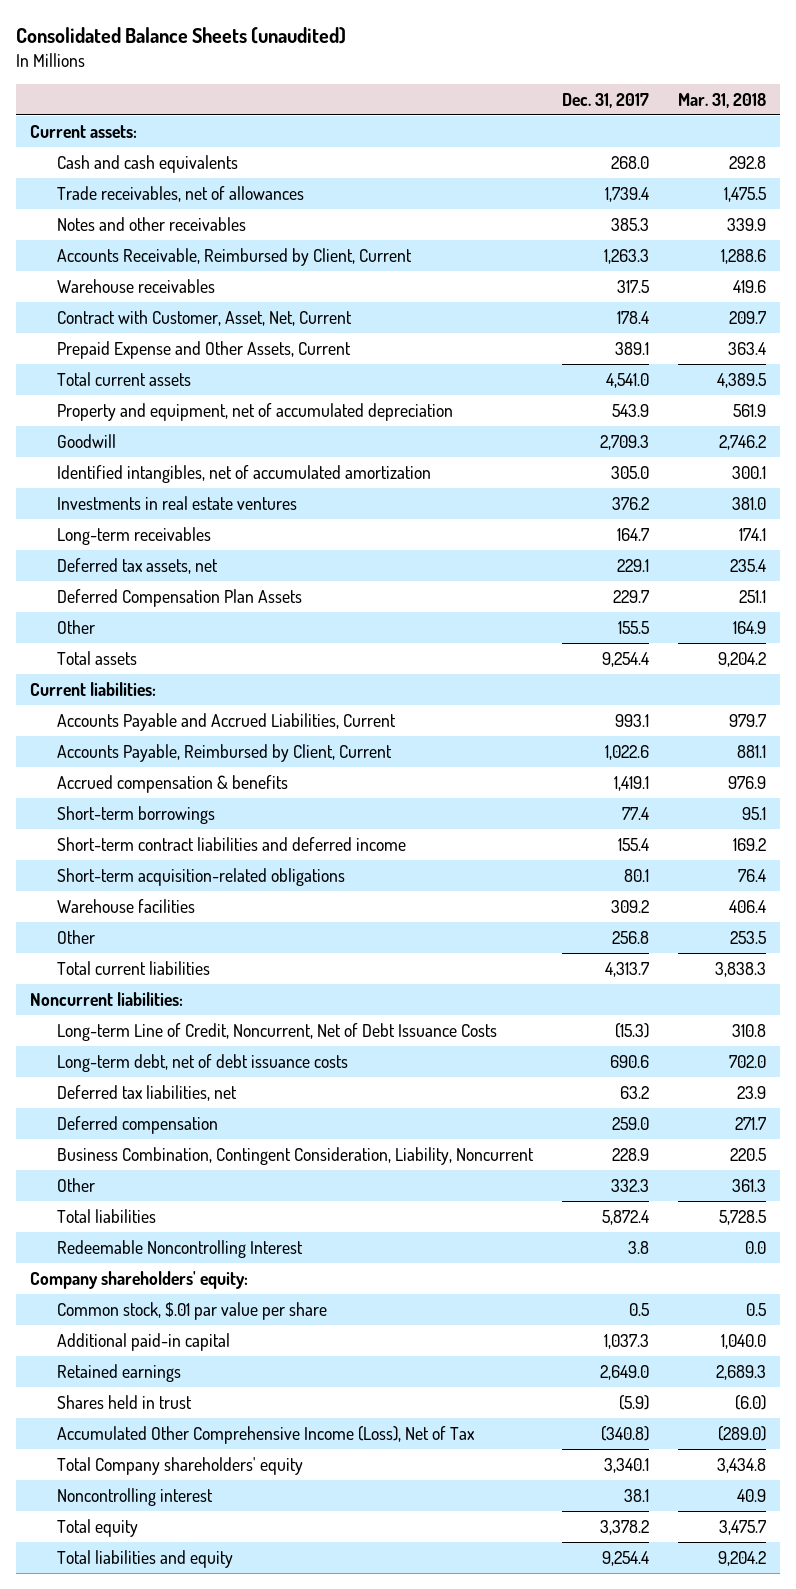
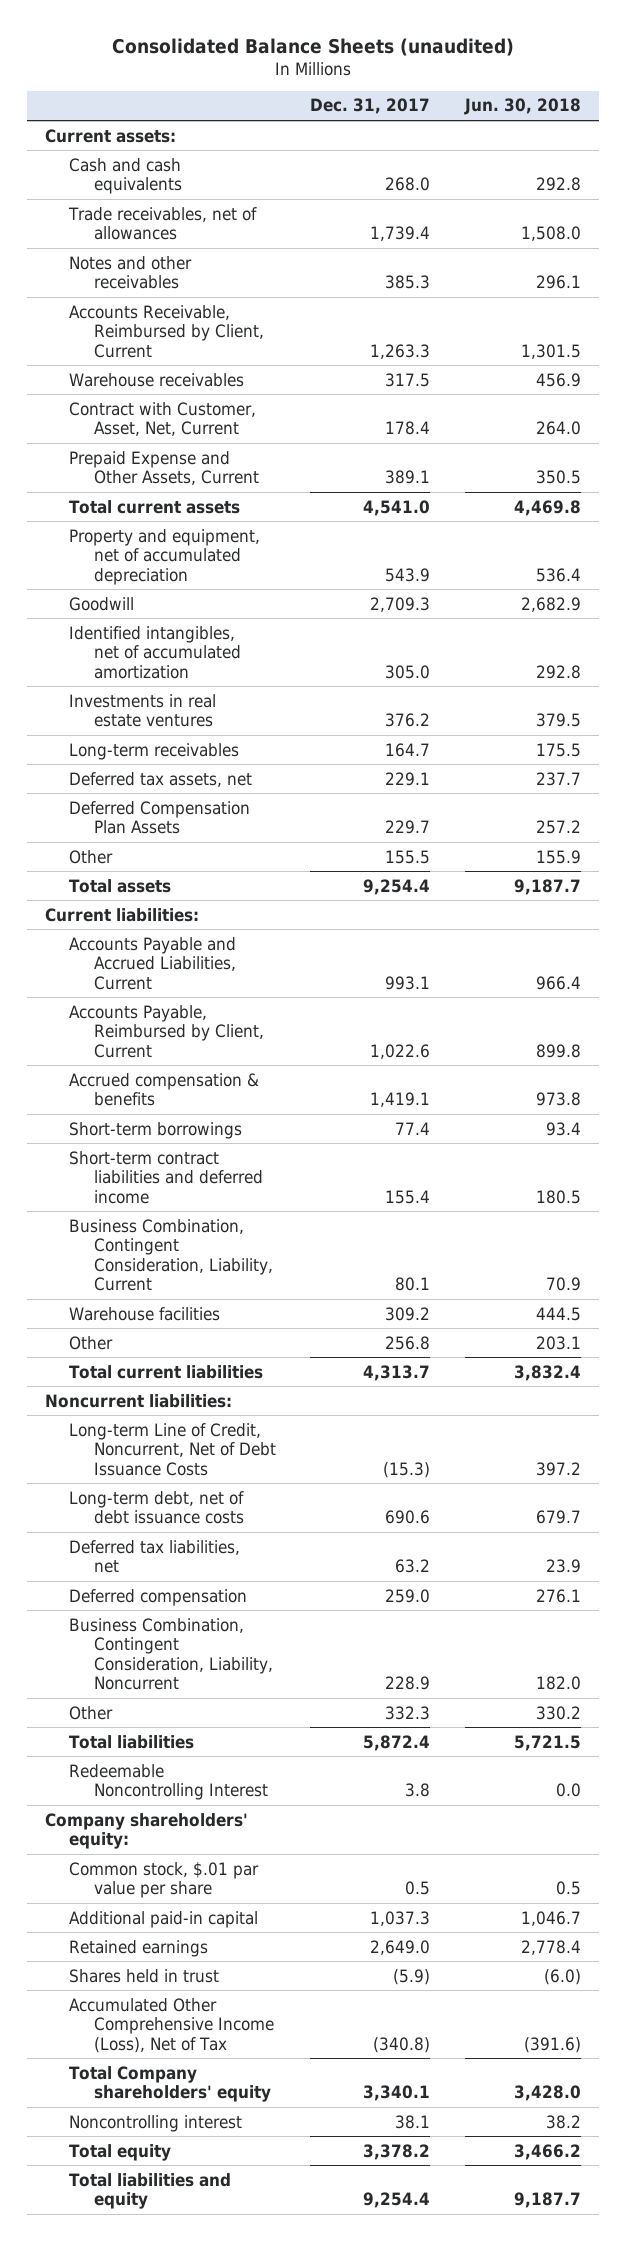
[677,93,766,109] Mar. 31, 2018 -> none
none -> [464,98,582,116] Jun. 30, 2018
[57,867,346,886] Short-term acquisition-related obligations -> [69,1218,273,1292] Business Combination, Contingent Consideration, Liability, Current

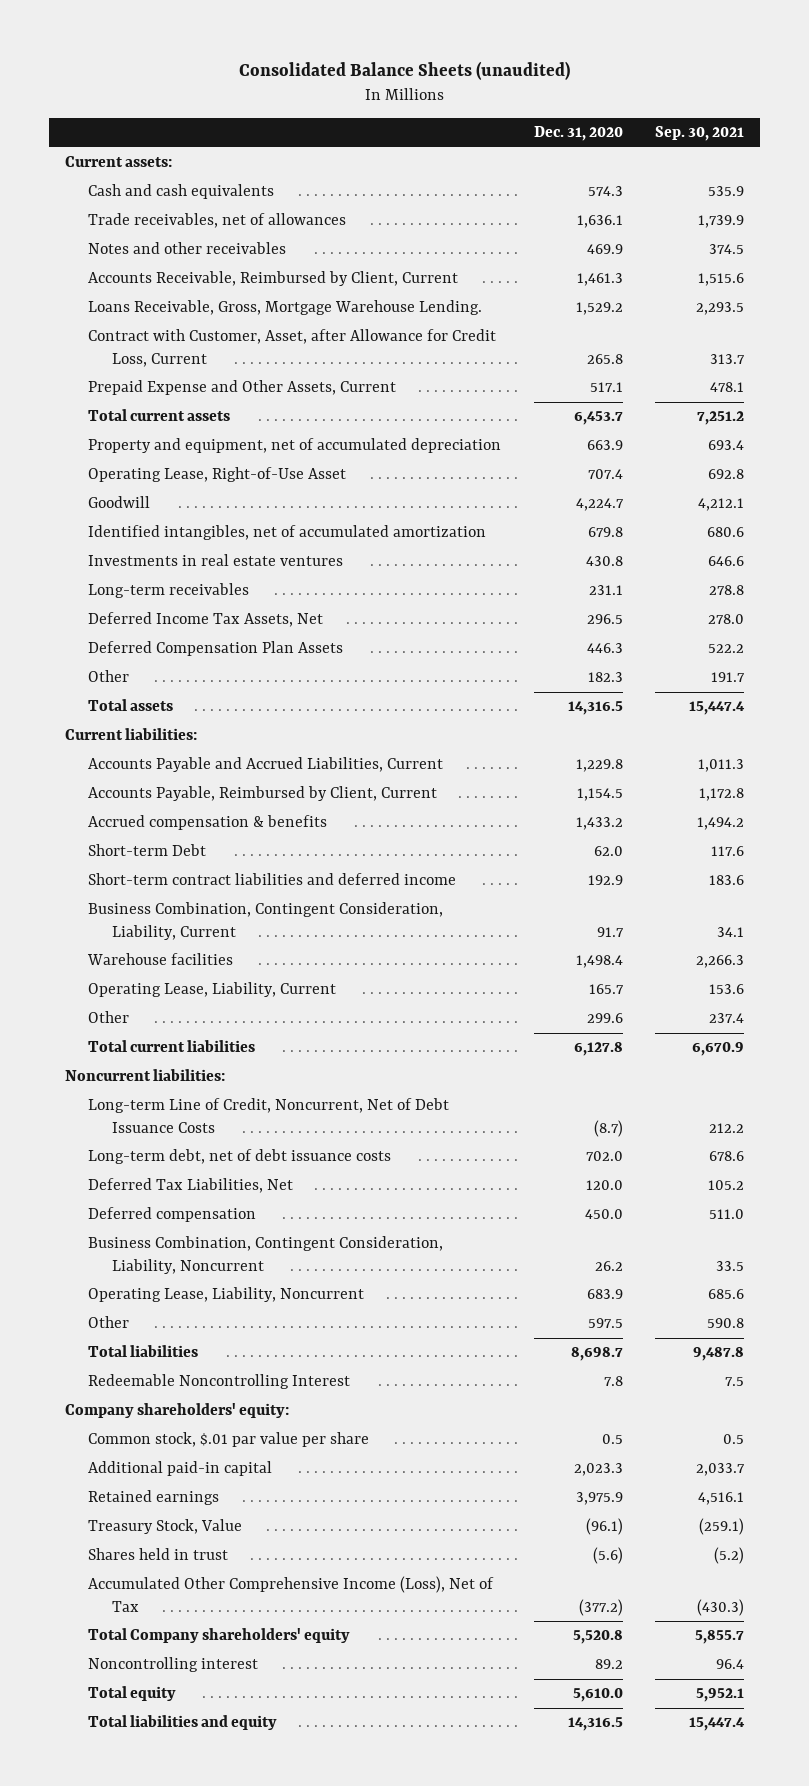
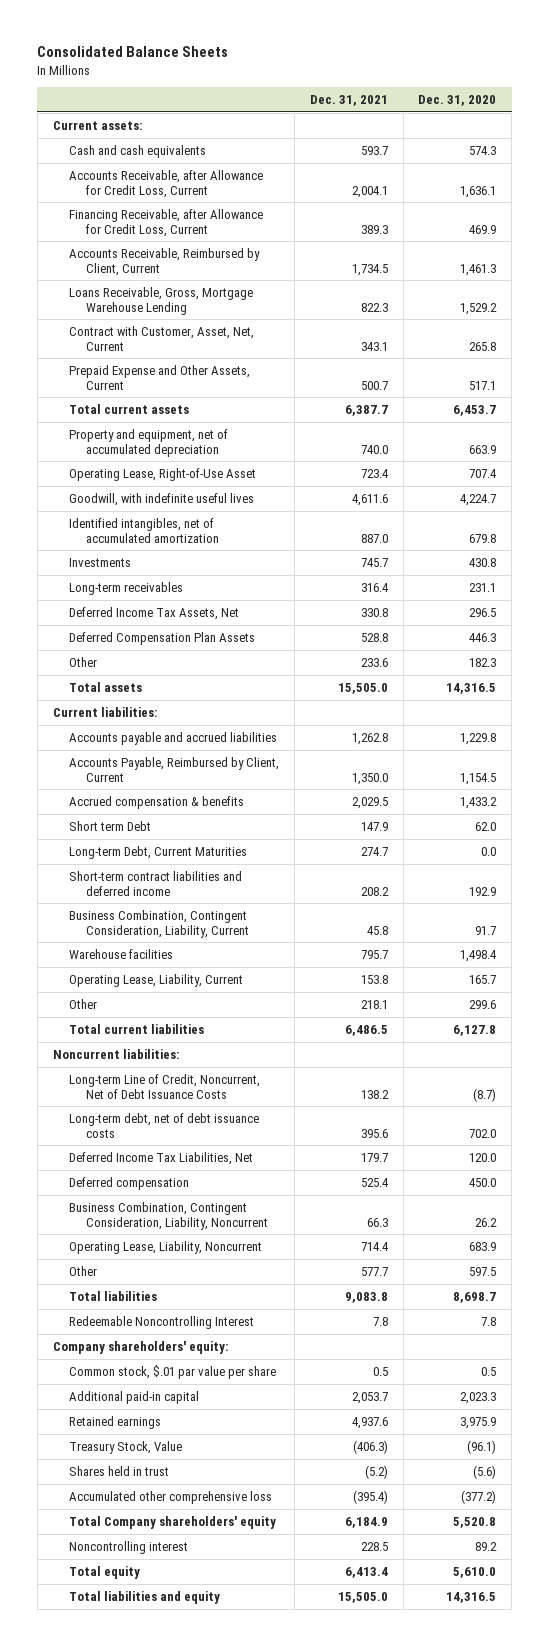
[238,61,570,81] Consolidated Balance Sheets (unaudited) -> [37,46,229,58] Consolidated Balance Sheets
[654,126,744,142] Sep. 30, 2021 -> none
none -> [309,95,388,107] Dec. 31, 2021
[88,213,347,229] Trade receivables, net of allowances -> [69,169,264,198] Accounts Receivable, after Allowance for Credit Loss, Current
[88,242,287,255] Notes and other receivables -> [69,208,264,237] Financing Receivable, after Allowance for Credit Loss, Current
[88,300,483,316] Loans Receivable, Gross, Mortgage Warehouse Lending. -> [69,286,254,315] Loans Receivable, Gross, Mortgage Warehouse Lending
[88,329,497,367] Contract with Customer, Asset, after Allowance for Credit Loss, Current -> [69,325,255,351] Contract with Customer, Asset, Net, Current
[88,496,151,509] Goodwill -> [69,492,255,506] Goodwill, with indefinite useful lives
[88,554,344,567] Investments in real estate ventures -> [69,557,132,567] Investments
[88,757,444,773] Accounts Payable and Accrued Liabilities, Current -> [69,731,278,745] Accounts payable and accrued liabilities
[88,844,207,857] Short-term Debt -> [69,820,152,831] Short term Debt
none -> [69,845,248,859] Long-term Debt, Current Maturities
[88,1178,294,1194] Deferred Tax Liabilities, Net -> [69,1151,254,1165] Deferred Income Tax Liabilities, Net
[88,1576,495,1612] Accumulated Other Comprehensive Income (Loss), Net of Tax -> [69,1490,273,1504] Accumulated other comprehensive loss

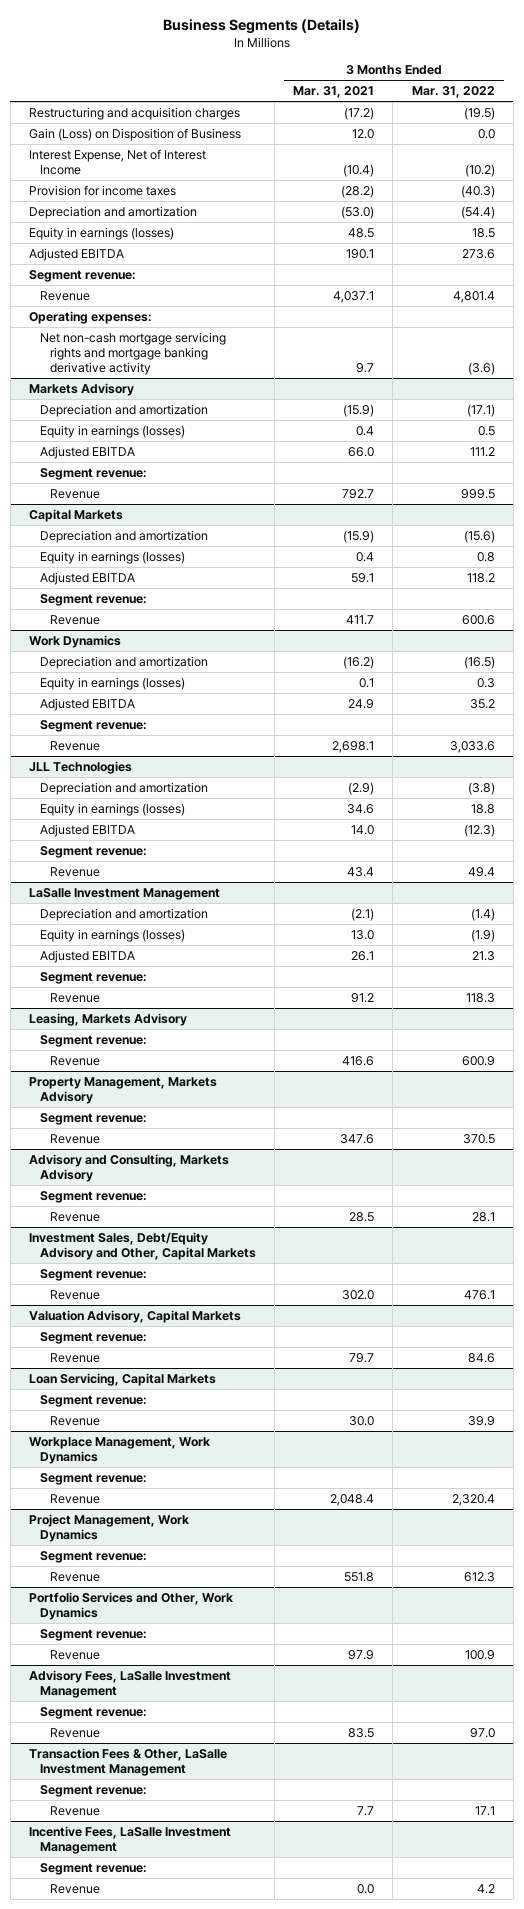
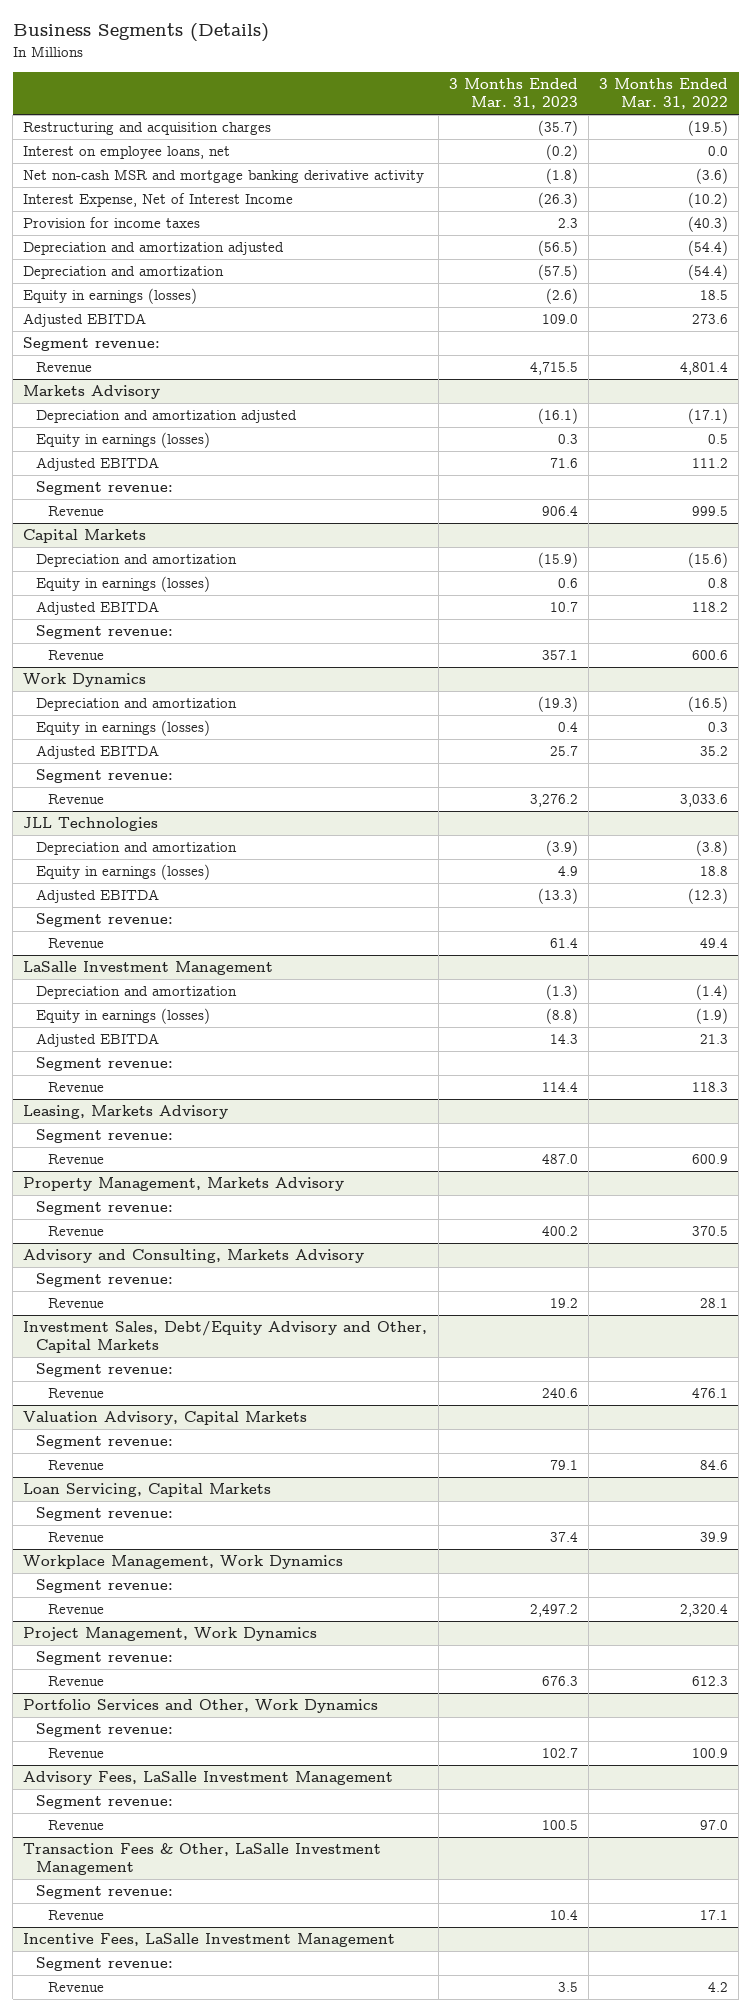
[293,86,375,99] Mar. 31, 2021 -> none
none -> [448,78,578,110] 3 Months Ended Mar. 31, 2023
[28,127,241,141] Gain (Loss) on Disposition of Business -> none
none -> [23,146,231,160] Interest on employee loans, net
none -> [23,169,425,184] Net non-cash MSR and mortgage banking derivative activity
none -> [23,242,285,256] Depreciation and amortization adjusted
[28,310,152,324] Operating expenses: -> none
[39,331,226,375] Net non-cash mortgage servicing rights and mortgage banking derivative activity -> none
[39,403,208,417] Depreciation and amortization -> [35,410,297,424] Depreciation and amortization adjusted

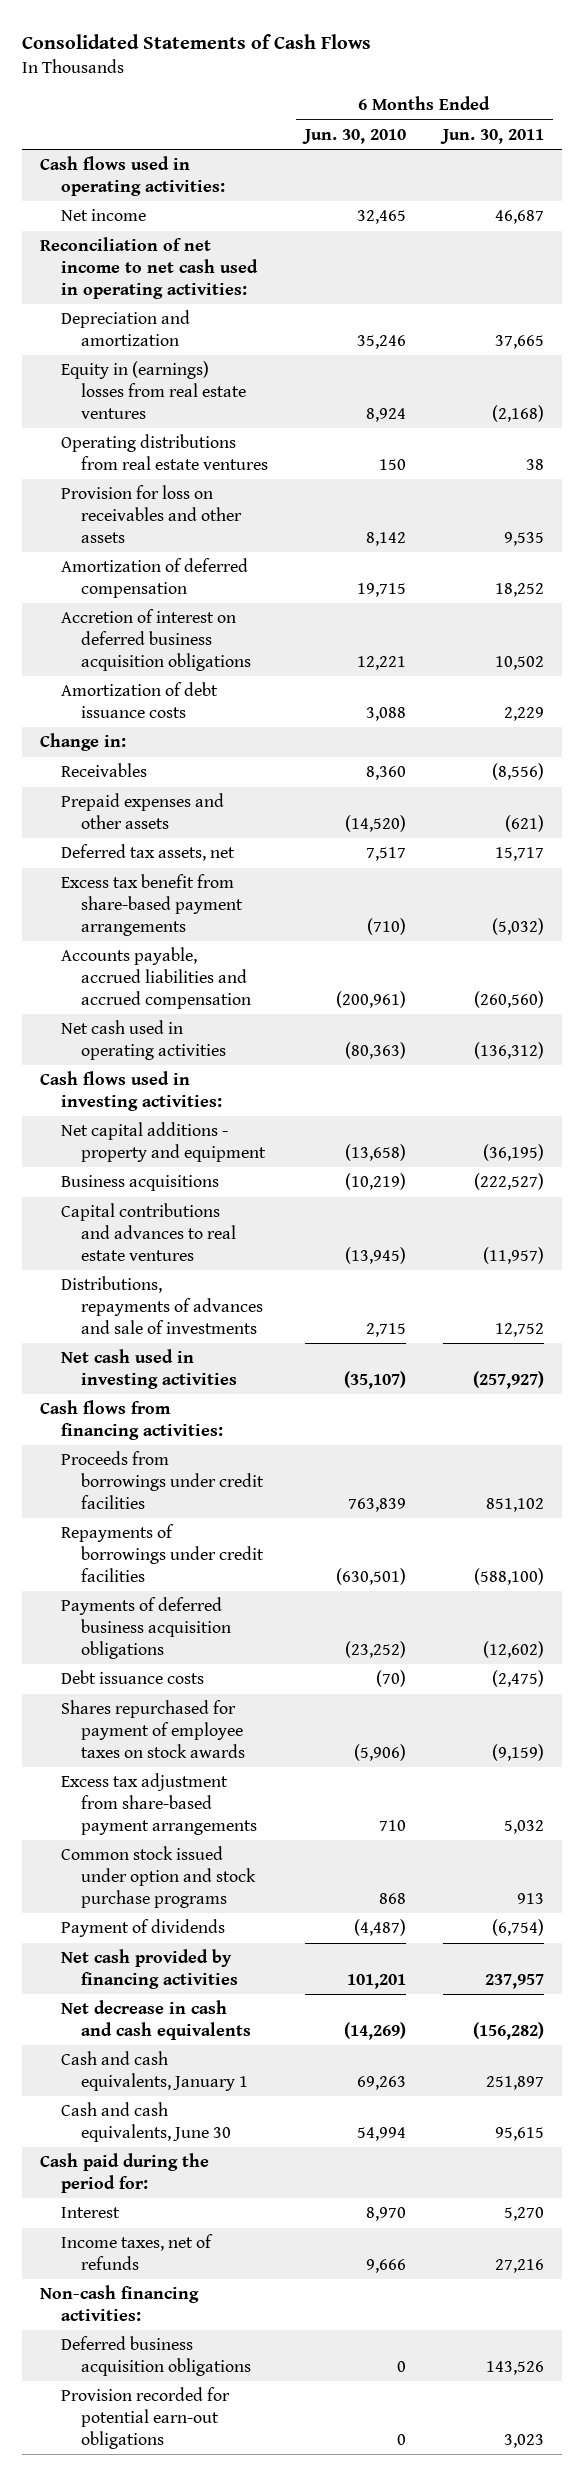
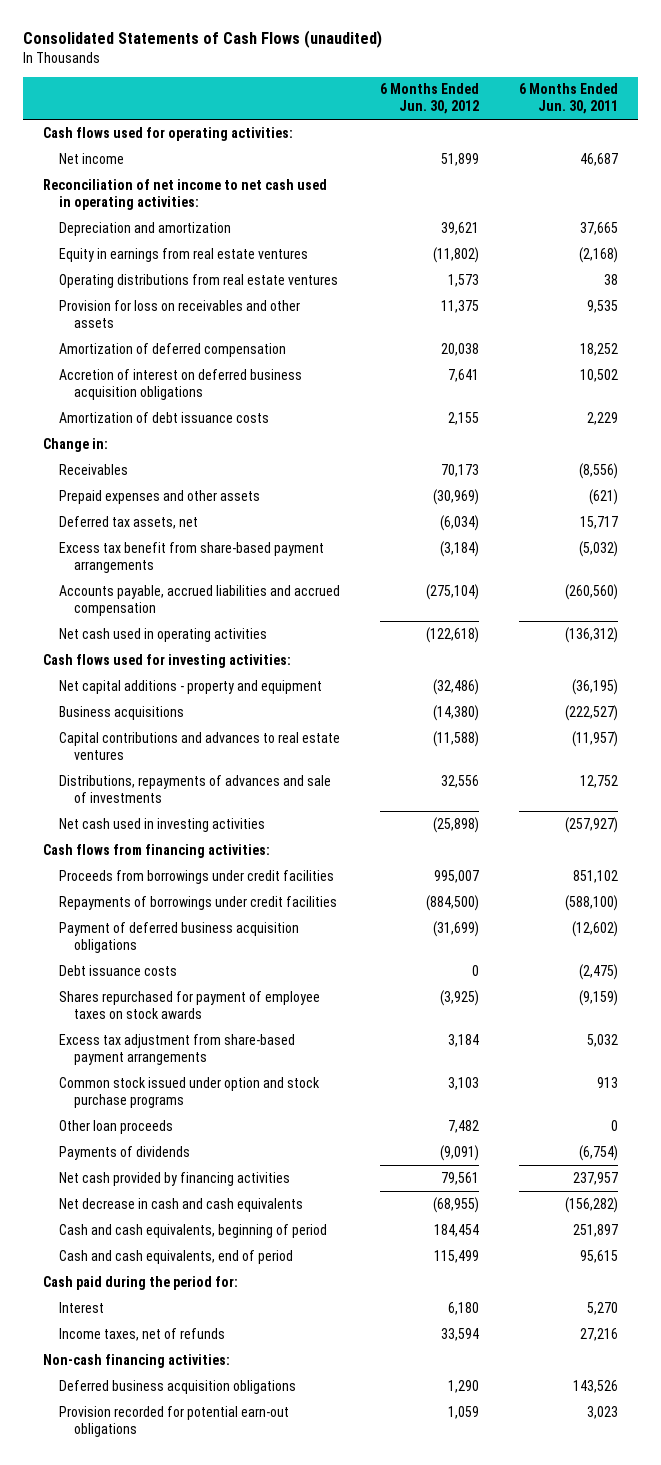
[21,34,371,50] Consolidated Statements of Cash Flows -> [22,30,382,49] Consolidated Statements of Cash Flows (unaudited)
[301,129,406,145] Jun. 30, 2010 -> none
none -> [379,83,479,115] 6 Months Ended Jun. 30, 2012
[40,156,225,197] Cash flows used in operating activities: -> [42,126,293,141] Cash flows used for operating activities:
[60,361,247,419] Equity in (earnings) losses from real estate ventures -> [58,247,308,262] Equity in earnings from real estate ventures
[40,1071,222,1112] Cash flows used in investing activities: -> [42,653,291,668] Cash flows used for investing activities:
[60,1597,232,1659] Payments of deferred business acquisition obligations -> [58,921,299,953] Payment of deferred business acquisition obligations
none -> [58,1119,173,1134] Other loan proceeds
[60,1919,225,1938] Payment of dividends -> [58,1145,190,1160] Payments of dividends
[60,2051,249,2092] Cash and cash equivalents, January 1 -> [58,1223,327,1238] Cash and cash equivalents, beginning of period
[60,2102,232,2143] Cash and cash equivalents, June 30 -> [58,1249,293,1264] Cash and cash equivalents, end of period

